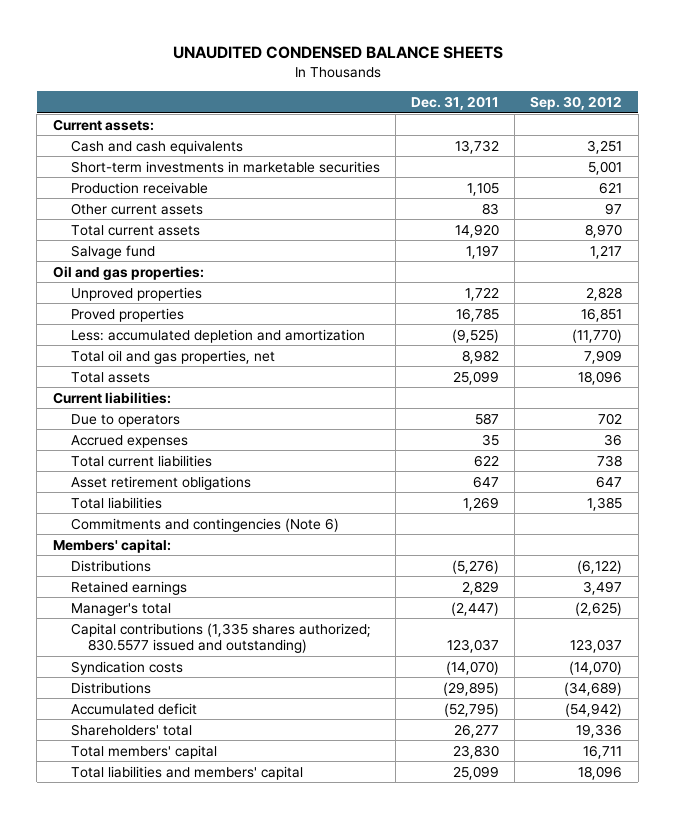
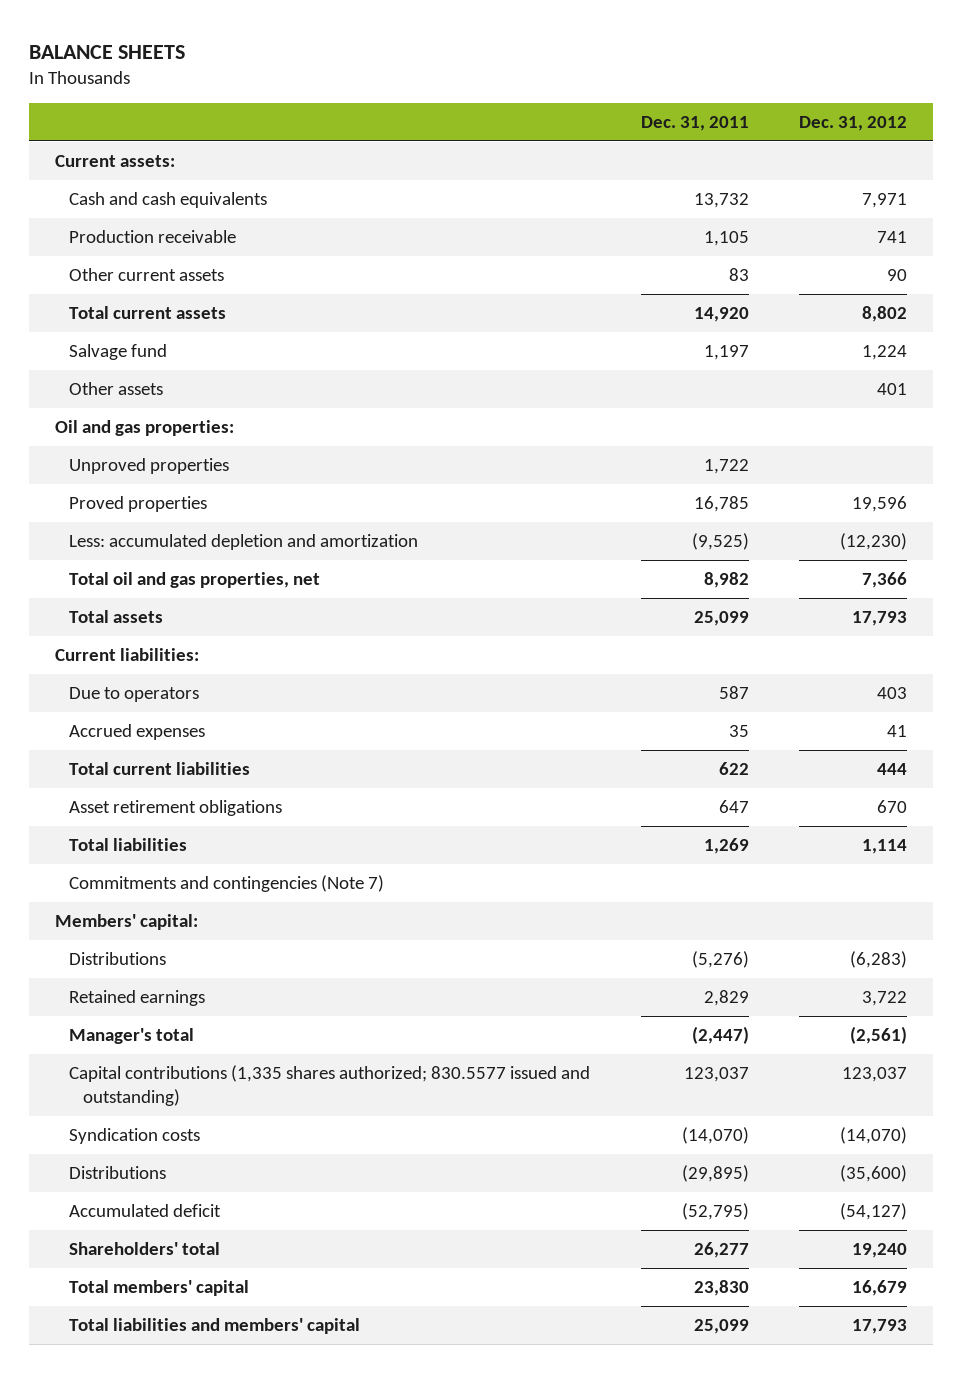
[172,46,503,60] UNAUDITED CONDENSED BALANCE SHEETS -> [29,44,186,59] BALANCE SHEETS
[530,95,623,110] Sep. 30, 2012 -> none
none -> [799,116,908,132] Dec. 31, 2012
[70,160,380,173] Short-term investments in marketable securities -> none
none -> [69,382,164,396] Other assets
[70,517,339,532] Commitments and contingencies (Note 6) -> [69,875,385,893] Commitments and contingencies (Note 7)

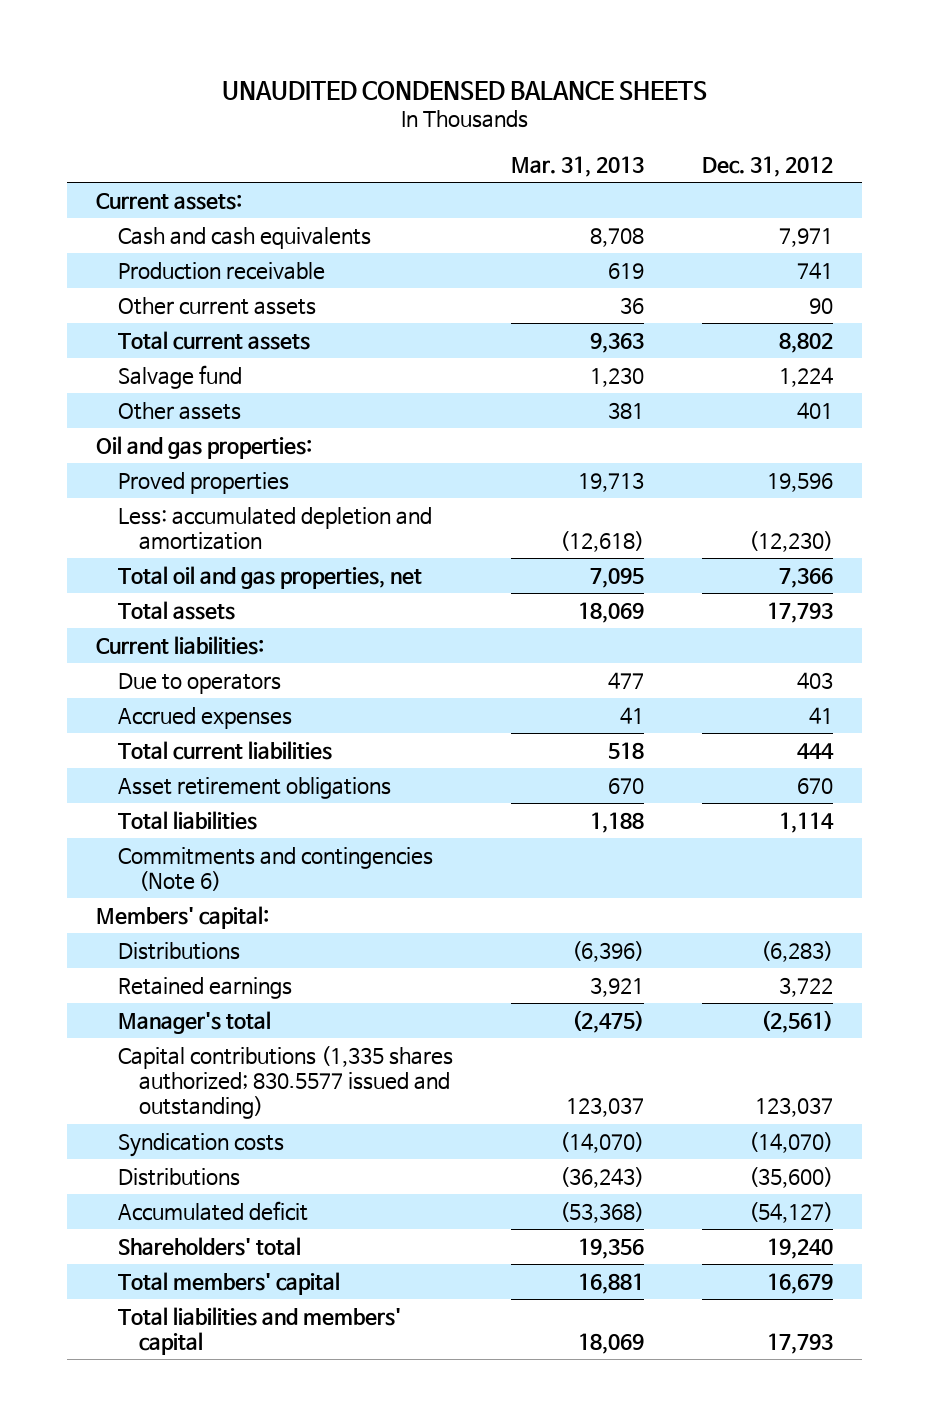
[29,44,186,59] BALANCE SHEETS -> [222,80,708,100] UNAUDITED CONDENSED BALANCE SHEETS
[640,116,749,132] Dec. 31, 2011 -> none
none -> [510,155,644,177] Mar. 31, 2013
[69,458,230,475] Unproved properties -> none
[69,875,385,893] Commitments and contingencies (Note 7) -> [117,847,433,892] Commitments and contingencies (Note 6)

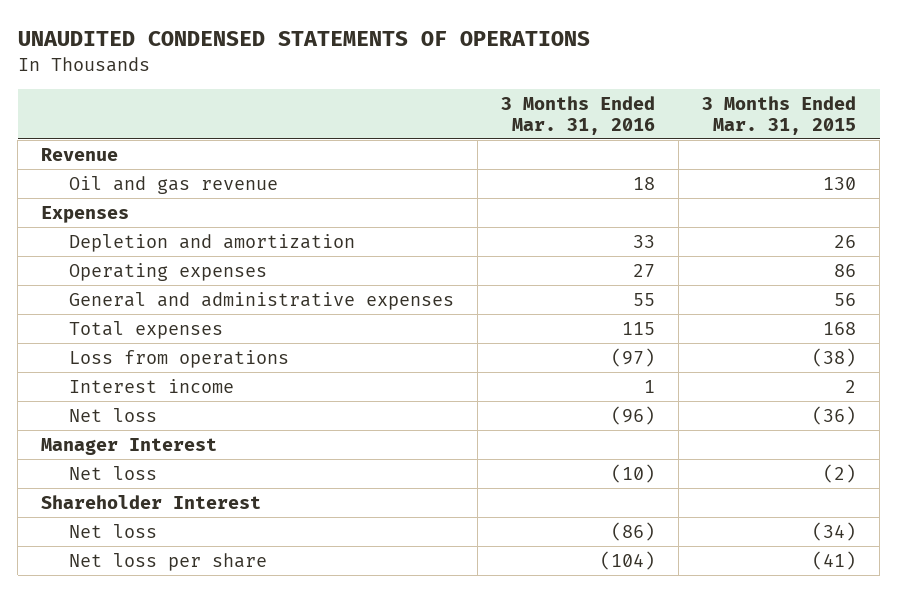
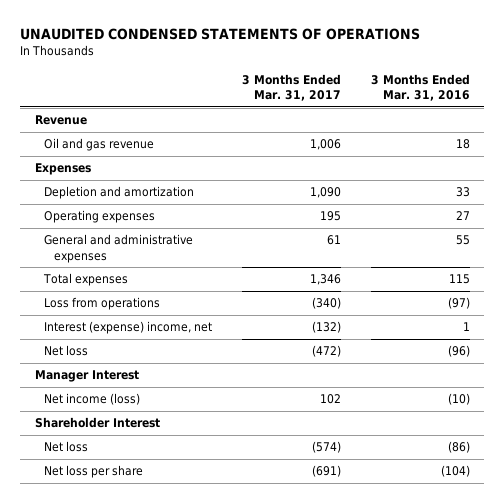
[702,95,857,135] 3 Months Ended Mar. 31, 2015 -> none
none -> [241,73,341,102] 3 Months Ended Mar. 31, 2017
[69,378,235,393] Interest income -> [44,321,213,335] Interest (expense) income, net
[69,465,158,480] Net loss -> [44,393,141,406] Net income (loss)

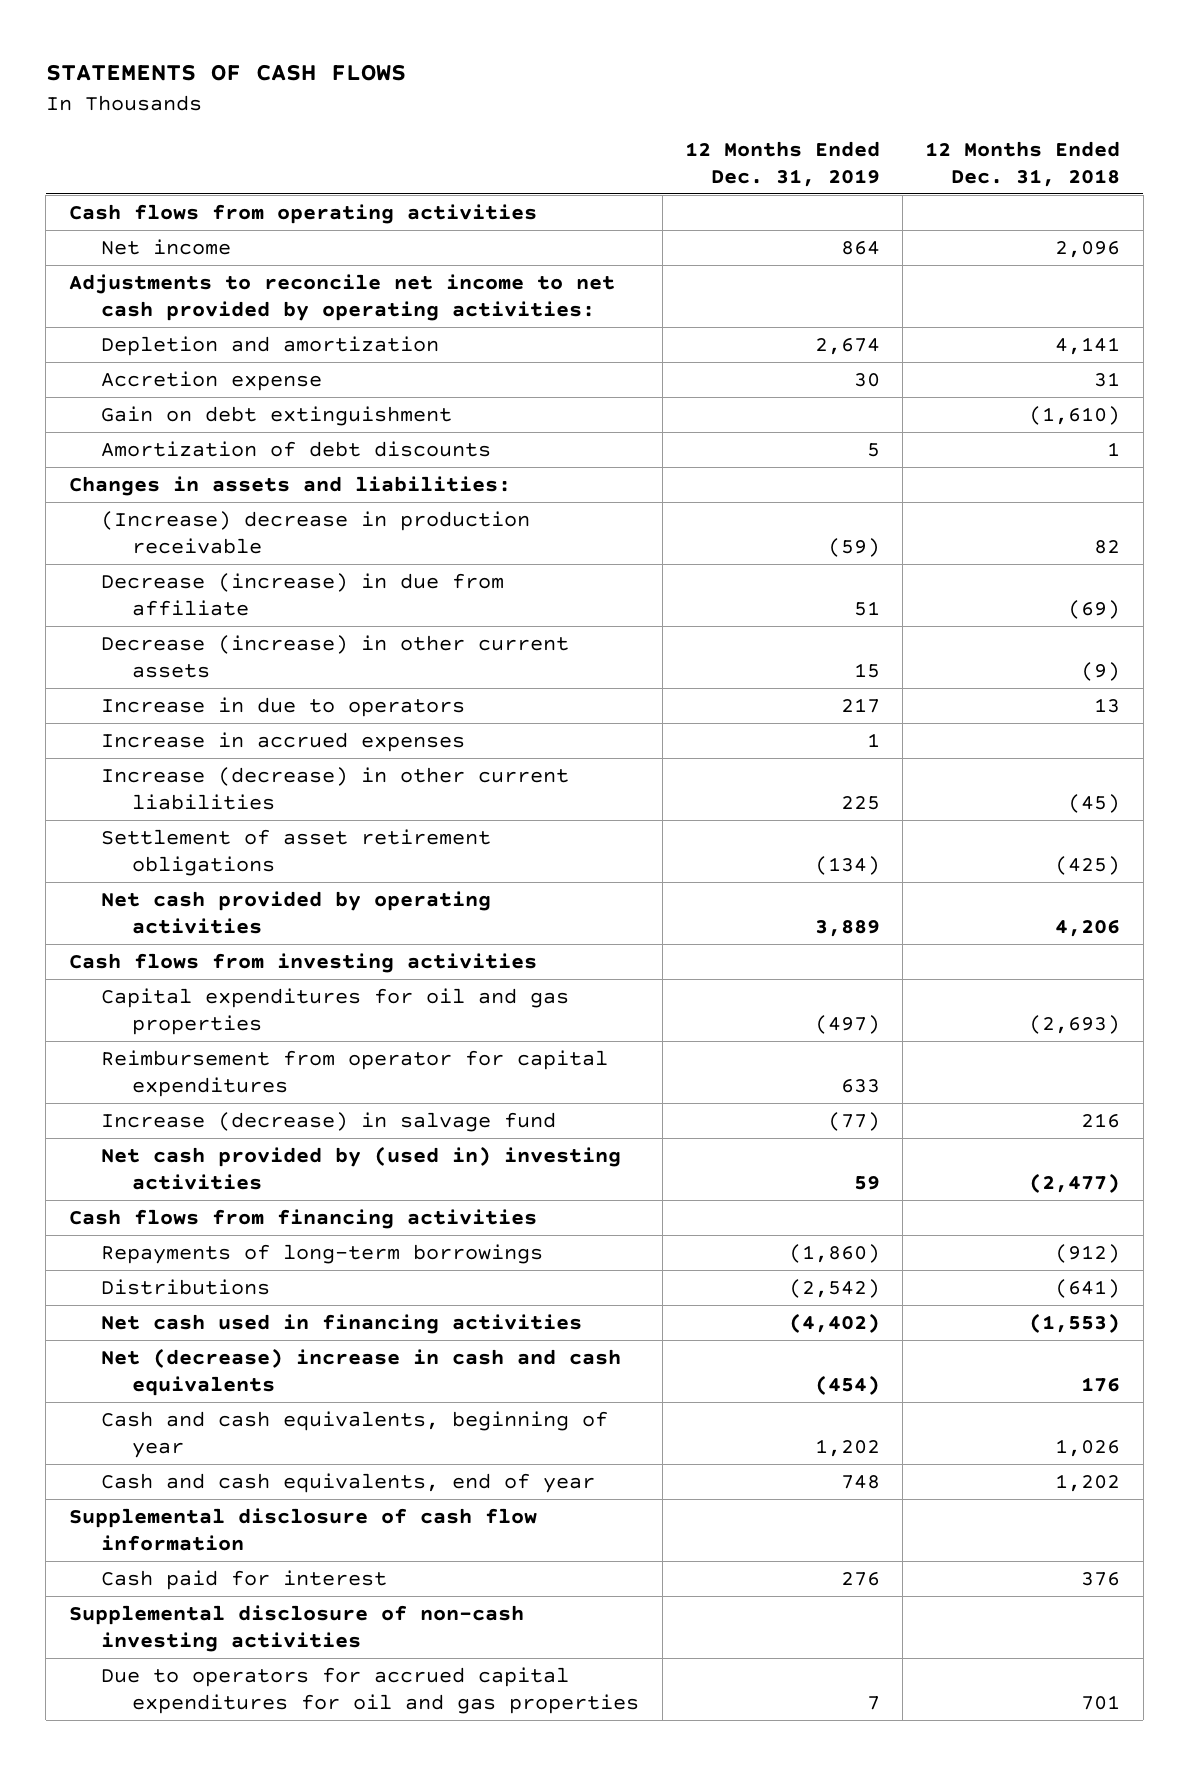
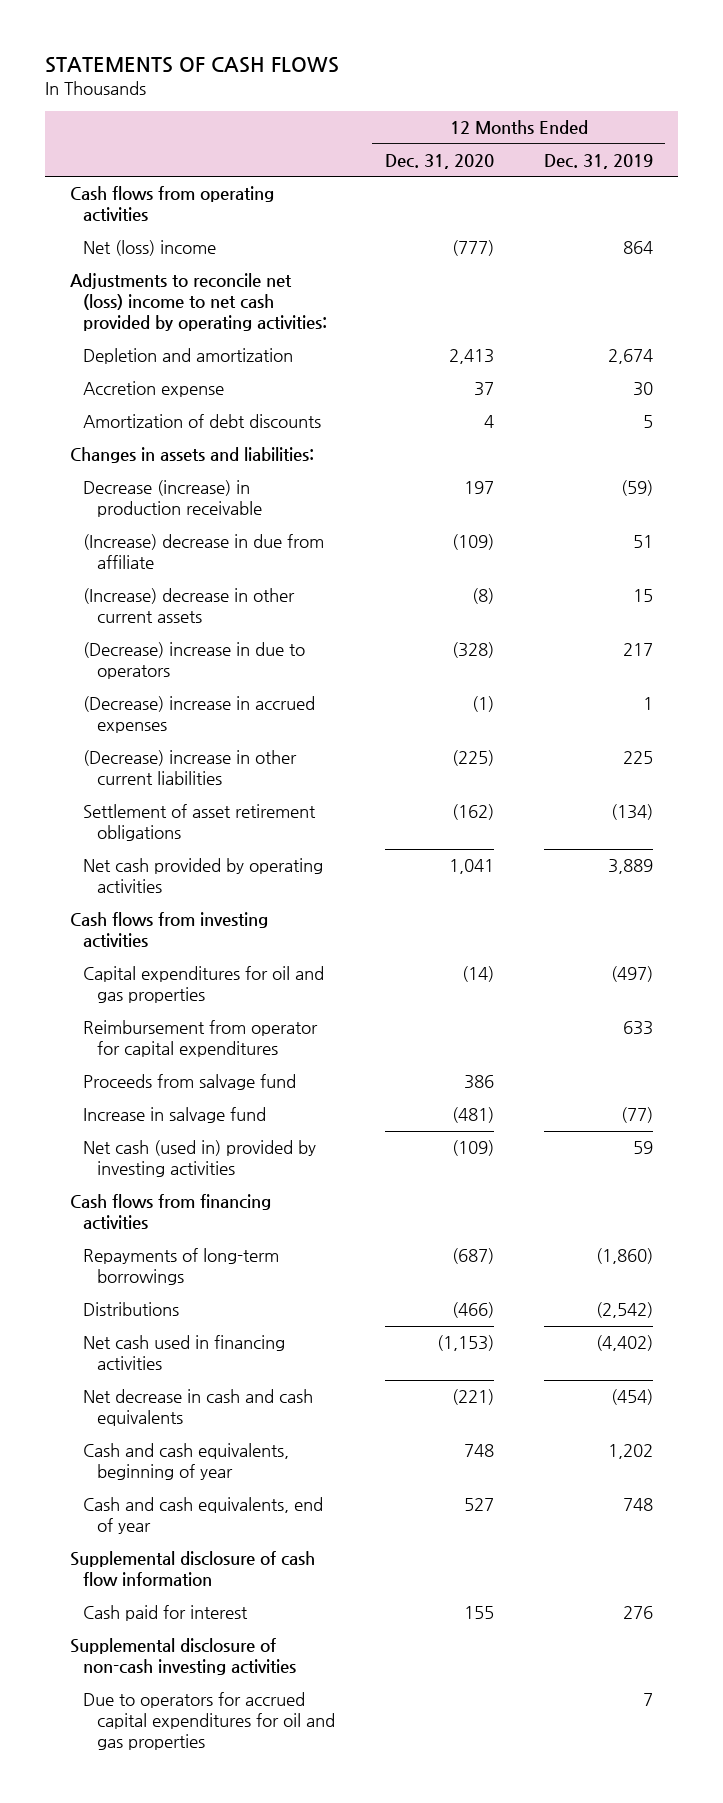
[925,140,1121,188] 12 Months Ended Dec. 31, 2018 -> none
none -> [384,153,494,169] Dec. 31, 2020
[100,238,231,255] Net income -> [83,240,217,257] Net (loss) income
[68,273,615,322] Adjustments to reconcile net income to net cash provided by operating activities: -> [69,273,328,332] Adjustments to reconcile net (loss) income to net cash provided by operating activities:
[100,405,452,426] Gain on debt extinguishment -> none
[100,510,530,555] (Increase) decrease in production receivable -> [83,480,262,518] Decrease (increase) in production receivable
[100,572,504,617] Decrease (increase) in due from affiliate -> [83,534,325,570] (Increase) decrease in due from affiliate
[100,634,569,679] Decrease (increase) in other current assets -> [83,588,296,624] (Increase) decrease in other current assets
[100,696,465,717] Increase in due to operators -> [83,642,306,680] (Decrease) increase in due to operators
[100,731,465,752] Increase in accrued expenses -> [83,696,316,734] (Decrease) increase in accrued expenses
[100,766,569,811] Increase (decrease) in other current liabilities -> [83,750,298,786] (Decrease) increase in other current liabilities
none -> [83,1074,297,1091] Proceeds from salvage fund
[100,1111,556,1132] Increase (decrease) in salvage fund -> [83,1107,267,1124] Increase in salvage fund
[100,1145,621,1191] Net cash provided by (used in) investing activities -> [83,1140,317,1178] Net cash (used in) provided by investing activities
[100,1347,621,1397] Net (decrease) increase in cash and cash equivalents -> [83,1389,314,1427] Net decrease in cash and cash equivalents

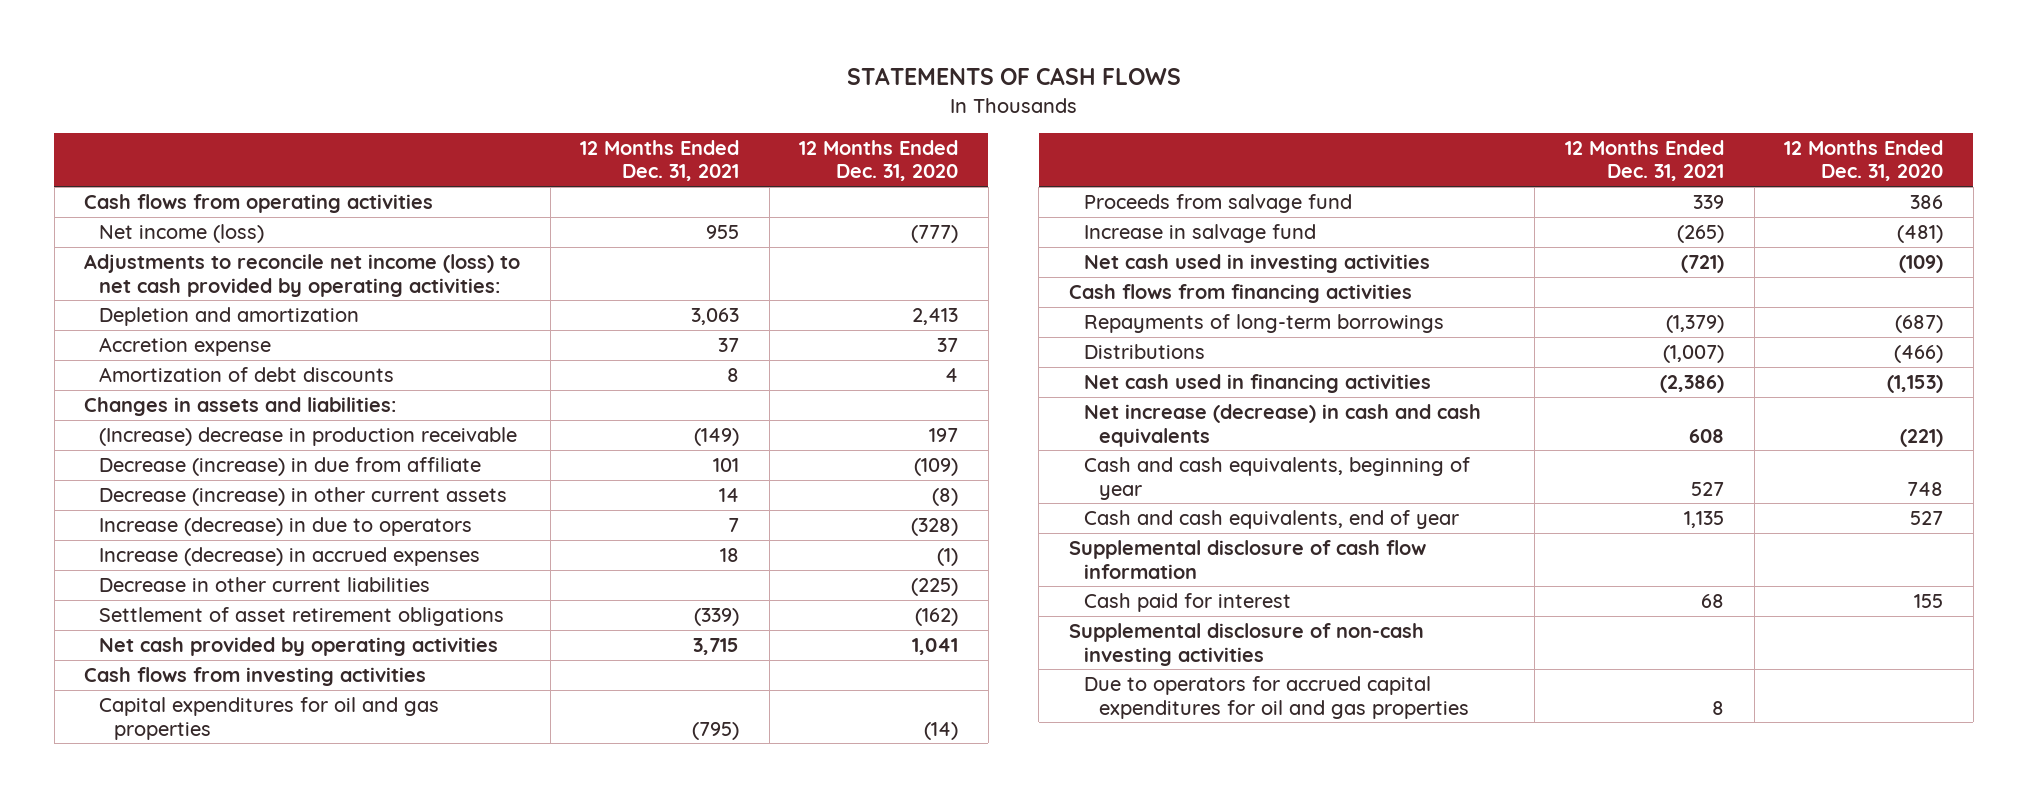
[543,153,653,169] Dec. 31, 2019 -> none
none -> [580,140,740,182] 12 Months Ended Dec. 31, 2021
[83,240,217,257] Net (loss) income -> [99,224,265,244] Net income (loss)
[69,273,328,332] Adjustments to reconcile net (loss) income to net cash provided by operating activities: -> [84,254,521,297] Adjustments to reconcile net income (loss) to net cash provided by operating activities:
[83,480,262,518] Decrease (increase) in production receivable -> [99,427,518,447] (Increase) decrease in production receivable
[83,534,325,570] (Increase) decrease in due from affiliate -> [99,457,482,477] Decrease (increase) in due from affiliate
[83,588,296,624] (Increase) decrease in other current assets -> [99,487,508,507] Decrease (increase) in other current assets
[83,642,306,680] (Decrease) increase in due to operators -> [99,517,473,537] Increase (decrease) in due to operators
[83,696,316,734] (Decrease) increase in accrued expenses -> [99,547,481,567] Increase (decrease) in accrued expenses
[83,750,298,786] (Decrease) increase in other current liabilities -> [99,577,431,593] Decrease in other current liabilities
[83,1020,319,1058] Reimbursement from operator for capital expenditures -> none
[83,1140,317,1178] Net cash (used in) provided by investing activities -> [1083,254,1430,274] Net cash used in investing activities
[83,1389,314,1427] Net decrease in cash and cash equivalents -> [1083,404,1481,447] Net increase (decrease) in cash and cash equivalents

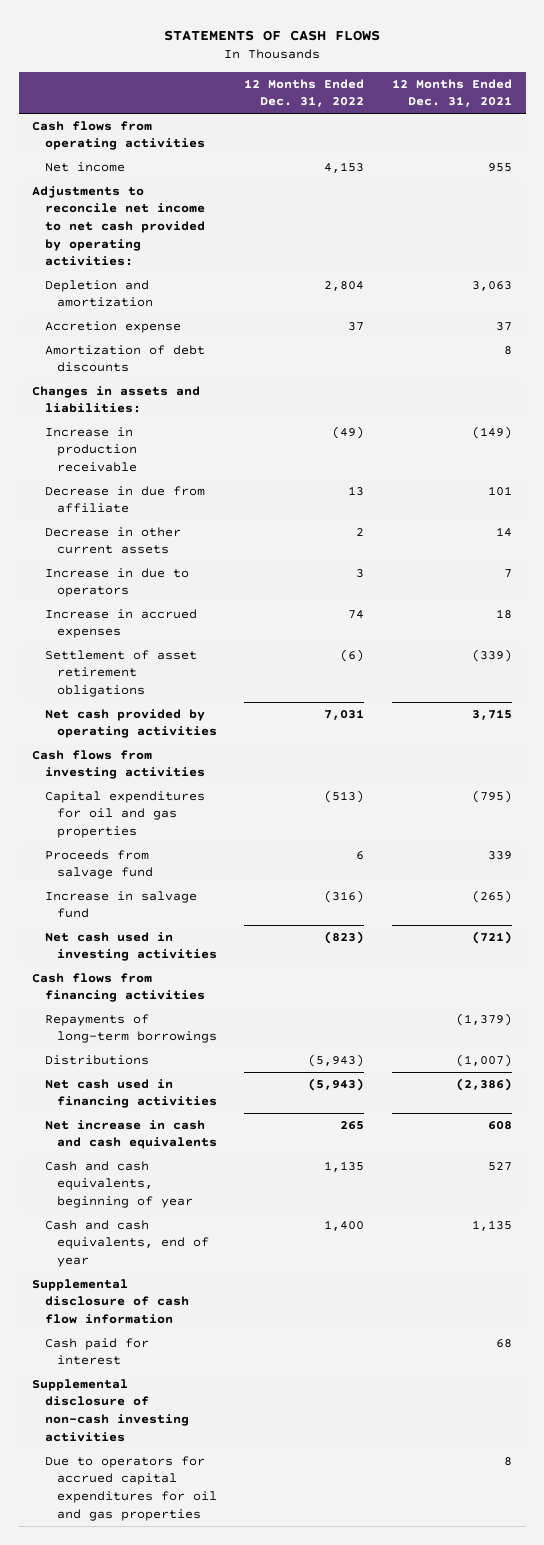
[799,140,959,182] 12 Months Ended Dec. 31, 2020 -> none
none -> [244,78,365,108] 12 Months Ended Dec. 31, 2022
[99,224,265,244] Net income (loss) -> [44,161,125,172] Net income
[84,254,521,297] Adjustments to reconcile net income (loss) to net cash provided by operating activities: -> [32,185,205,267] Adjustments to reconcile net income to net cash provided by operating activities:
[99,577,431,593] Decrease in other current liabilities -> none
[99,427,518,447] (Increase) decrease in production receivable -> [44,426,137,473] Increase in production receivable
[99,457,482,477] Decrease (increase) in due from affiliate -> [44,485,205,514] Decrease in due from affiliate
[99,487,508,507] Decrease (increase) in other current assets -> [44,526,181,555] Decrease in other current assets
[99,517,473,537] Increase (decrease) in due to operators -> [44,567,189,598] Increase in due to operators
[99,547,481,567] Increase (decrease) in accrued expenses -> [44,608,197,639] Increase in accrued expenses
[1083,404,1481,447] Net increase (decrease) in cash and cash equivalents -> [44,1119,217,1150] Net increase in cash and cash equivalents

